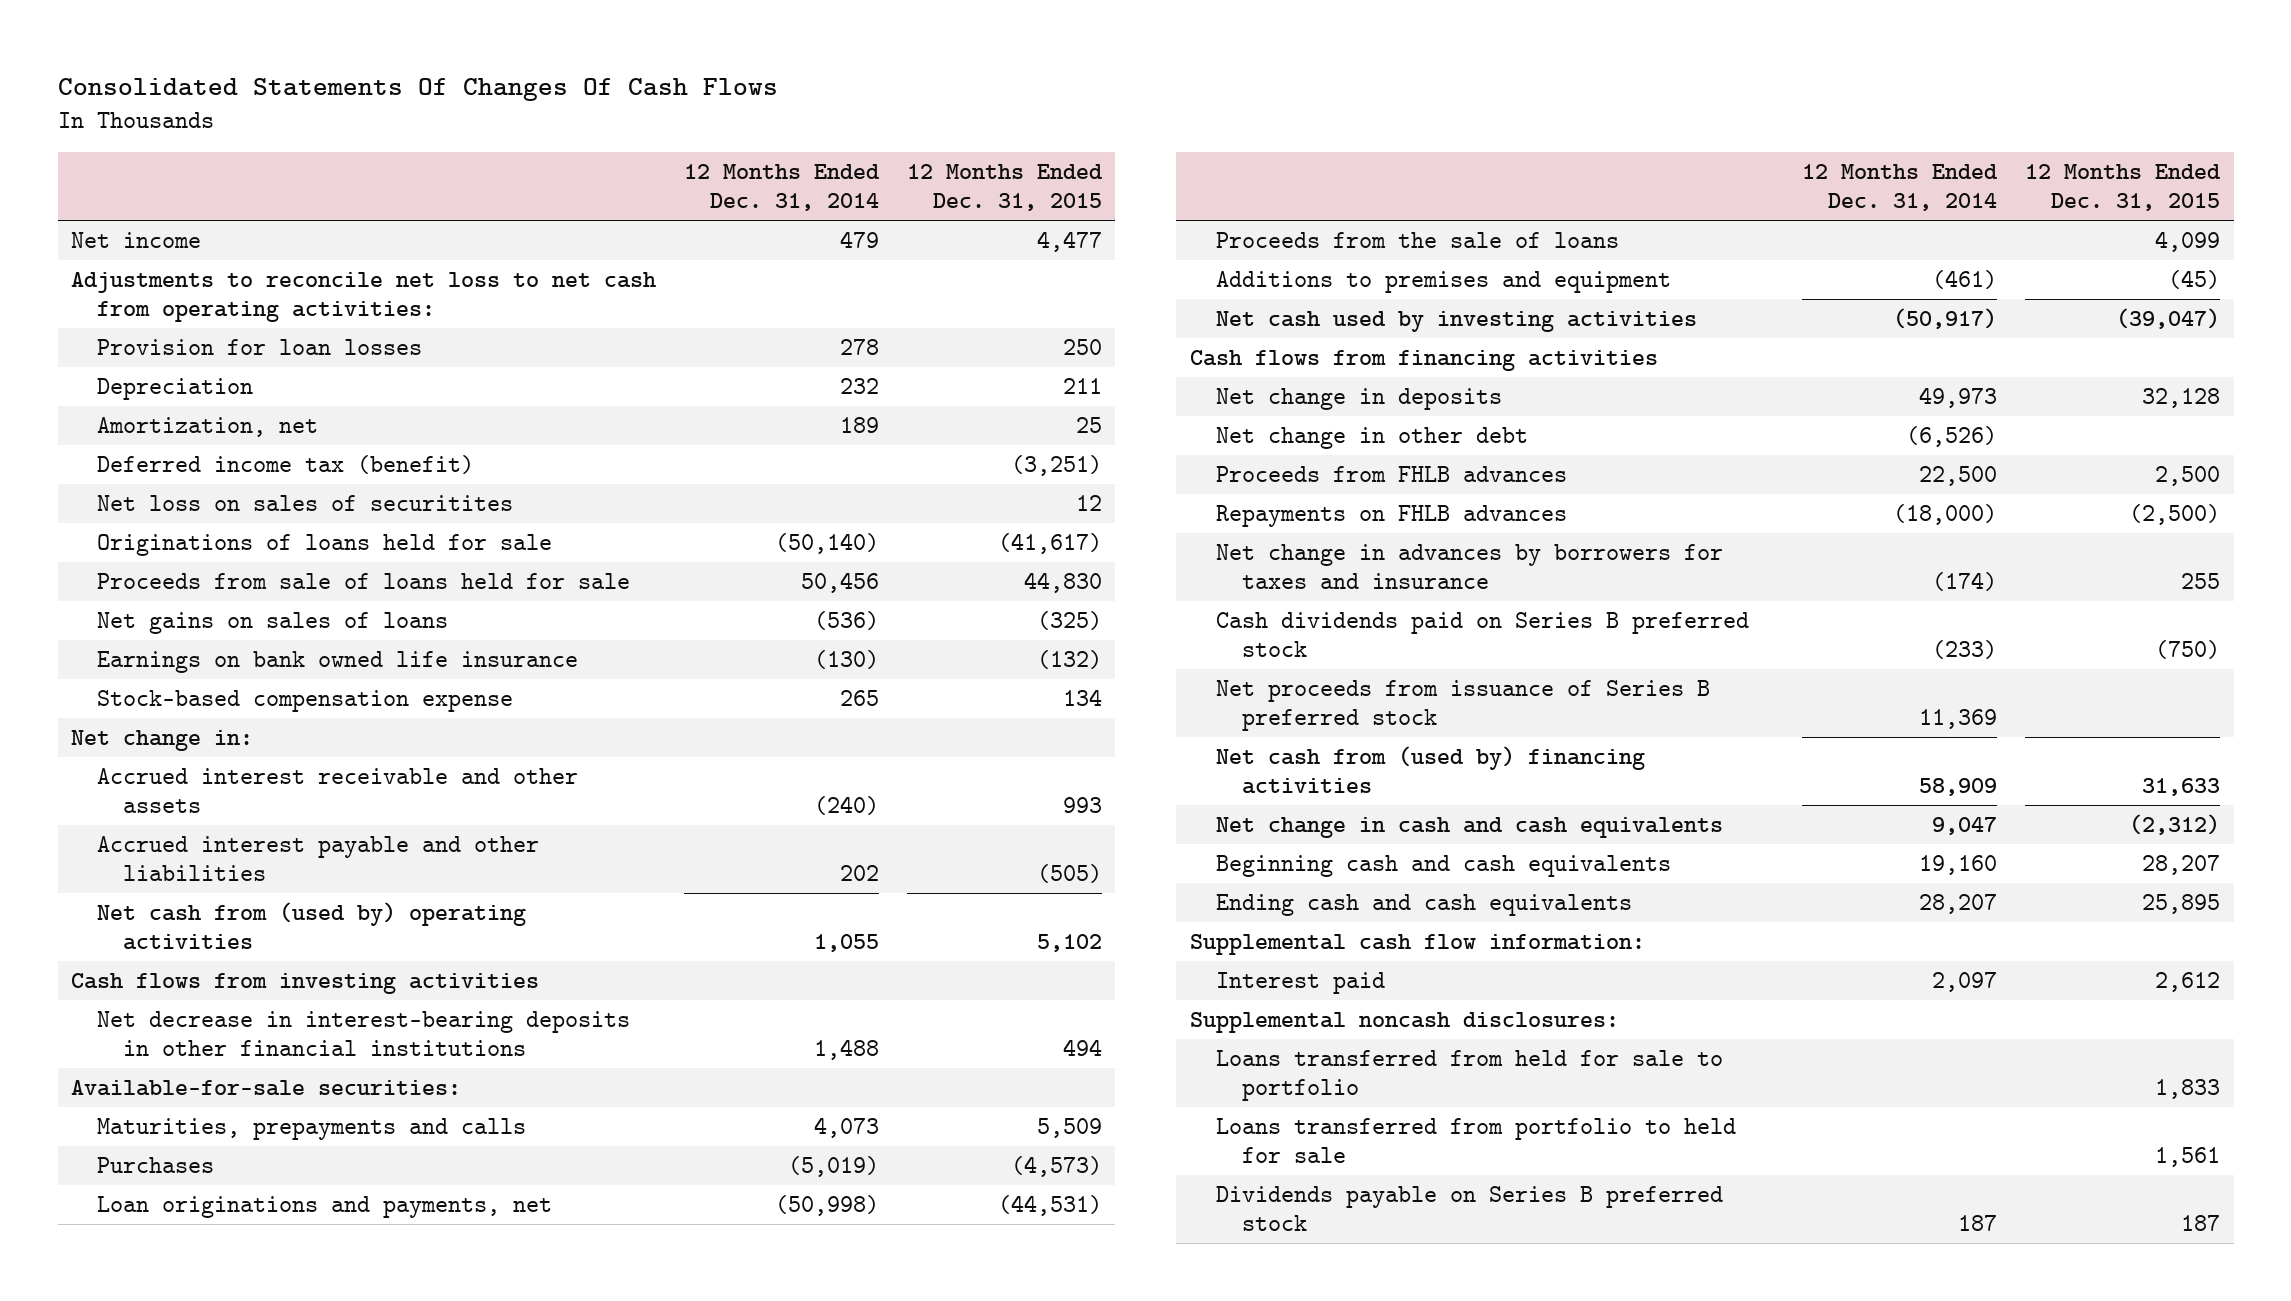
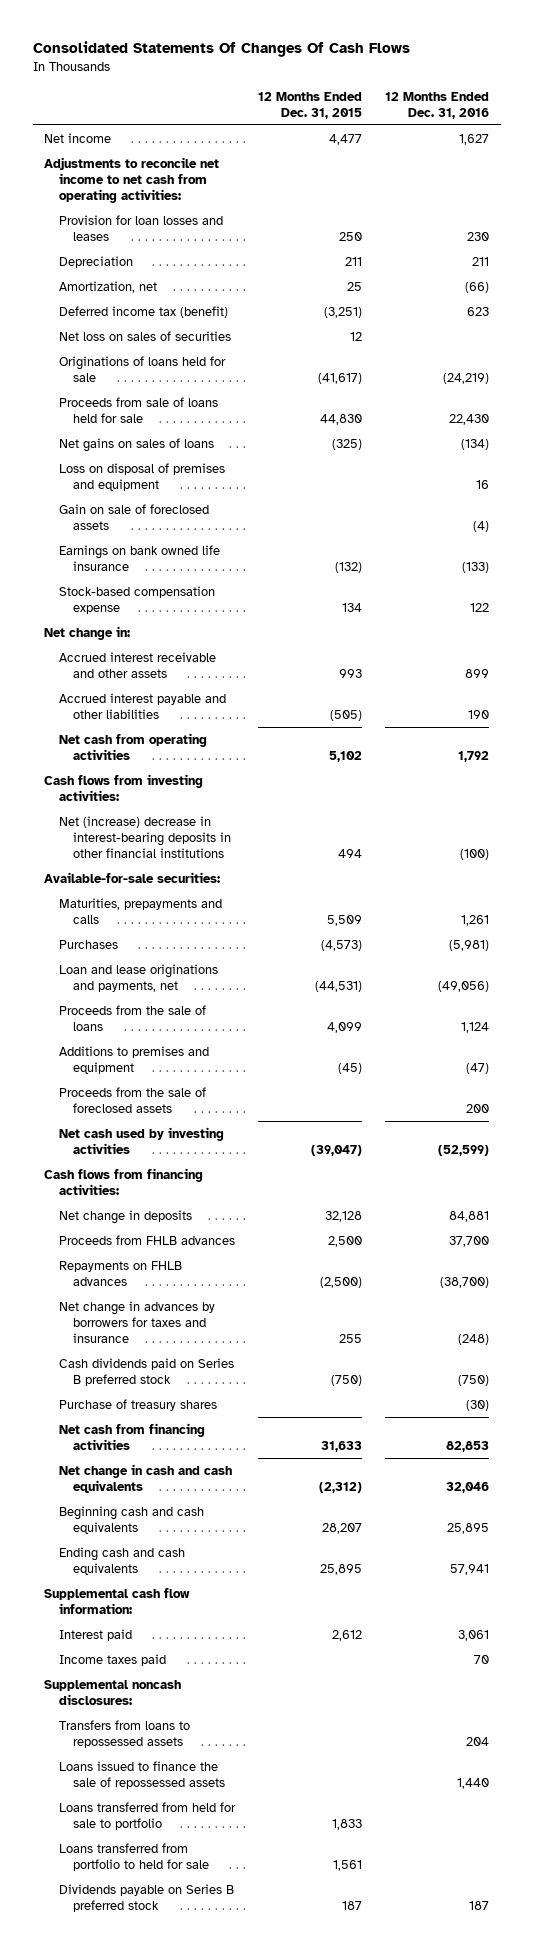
[683,163,880,212] 12 Months Ended Dec. 31, 2014 -> none
none -> [385,91,490,119] 12 Months Ended Dec. 31, 2016
[71,271,657,323] Adjustments to reconcile net loss to net cash from operating activities: -> [44,156,220,204] Adjustments to reconcile net income to net cash from operating activities:
[97,338,423,355] Provision for loan losses -> [58,214,223,242] Provision for loan losses and leases
[97,494,514,511] Net loss on sales of securitites -> [58,330,231,341] Net loss on sales of securities
none -> [58,462,225,492] Loss on disposal of premises and equipment
none -> [58,503,209,531] Gain on sale of foreclosed assets
[97,901,527,951] Net cash from (used by) operating activities -> [58,732,207,761] Net cash from operating activities
[71,972,540,994] Cash flows from investing activities -> [44,773,204,802] Cash flows from investing activities:
[97,1010,631,1057] Net decrease in interest-bearing deposits in other financial institutions -> [58,815,231,859] Net (increase) decrease in interest-bearing deposits in other financial institutions
[97,1195,553,1218] Loan originations and payments, net -> [58,963,218,993] Loan and lease originations and payments, net
none -> [58,1086,206,1114] Proceeds from the sale of foreclosed assets
[1189,349,1658,371] Cash flows from financing activities -> [44,1167,204,1196] Cash flows from financing activities:
[1215,426,1528,449] Net change in other debt -> none
[1215,679,1710,732] Net proceeds from issuance of Series B preferred stock -> none
none -> [58,1398,217,1411] Purchase of treasury shares
[1215,745,1645,795] Net cash from (used by) financing activities -> [58,1422,205,1451] Net cash from financing activities
none -> [58,1653,166,1666] Income taxes paid
none -> [58,1719,190,1749] Transfers from loans to repossessed assets
none -> [58,1760,225,1790] Loans issued to finance the sale of repossessed assets

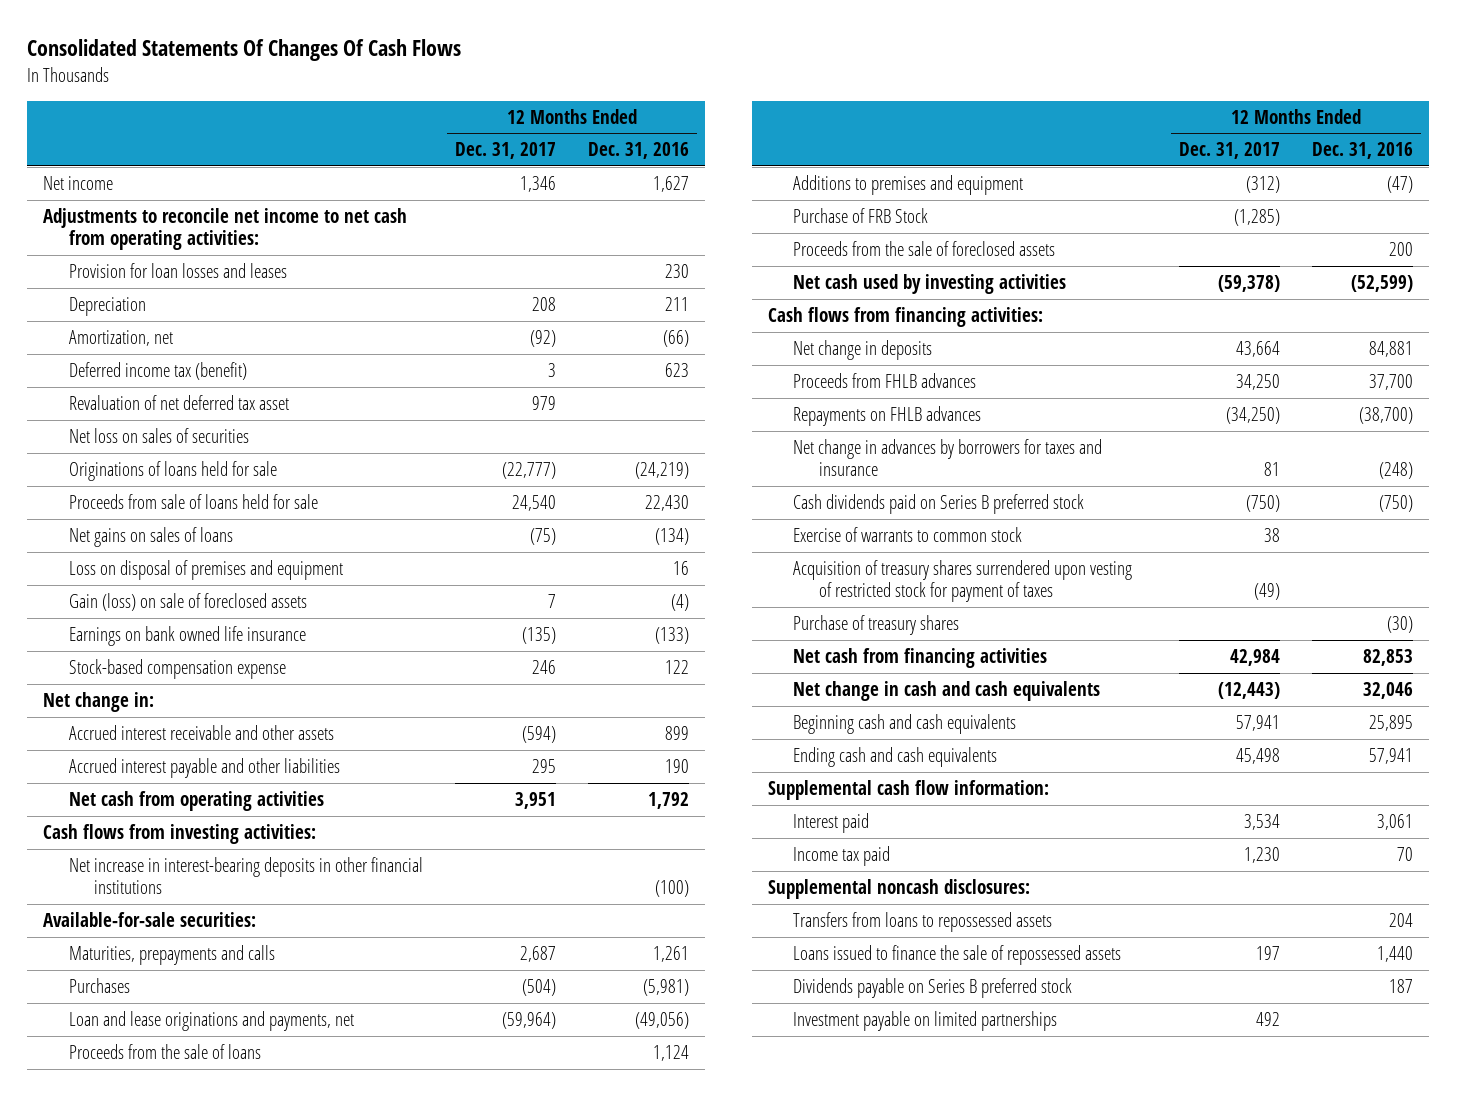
[257,91,362,119] 12 Months Ended Dec. 31, 2015 -> none
none -> [454,142,556,160] Dec. 31, 2017
none -> [68,394,289,410] Revaluation of net deferred tax asset
[58,503,209,531] Gain on sale of foreclosed assets -> [68,592,307,611] Gain (loss) on sale of foreclosed assets
[58,815,231,859] Net (increase) decrease in interest-bearing deposits in other financial institutions -> [68,856,423,894] Net increase in interest-bearing deposits in other financial institutions
none -> [793,207,929,223] Purchase of FRB Stock
none -> [793,526,1023,542] Exercise of warrants to common stock
none -> [793,559,1133,602] Acquisition of treasury shares surrendered upon vesting of restricted stock for payment of taxes
[58,1653,166,1666] Income taxes paid -> [793,845,891,866] Income tax paid
[58,1801,236,1831] Loans transferred from held for sale to portfolio -> none
[58,1842,209,1872] Loans transferred from portfolio to held for sale -> none
none -> [793,1010,1058,1031] Investment payable on limited partnerships

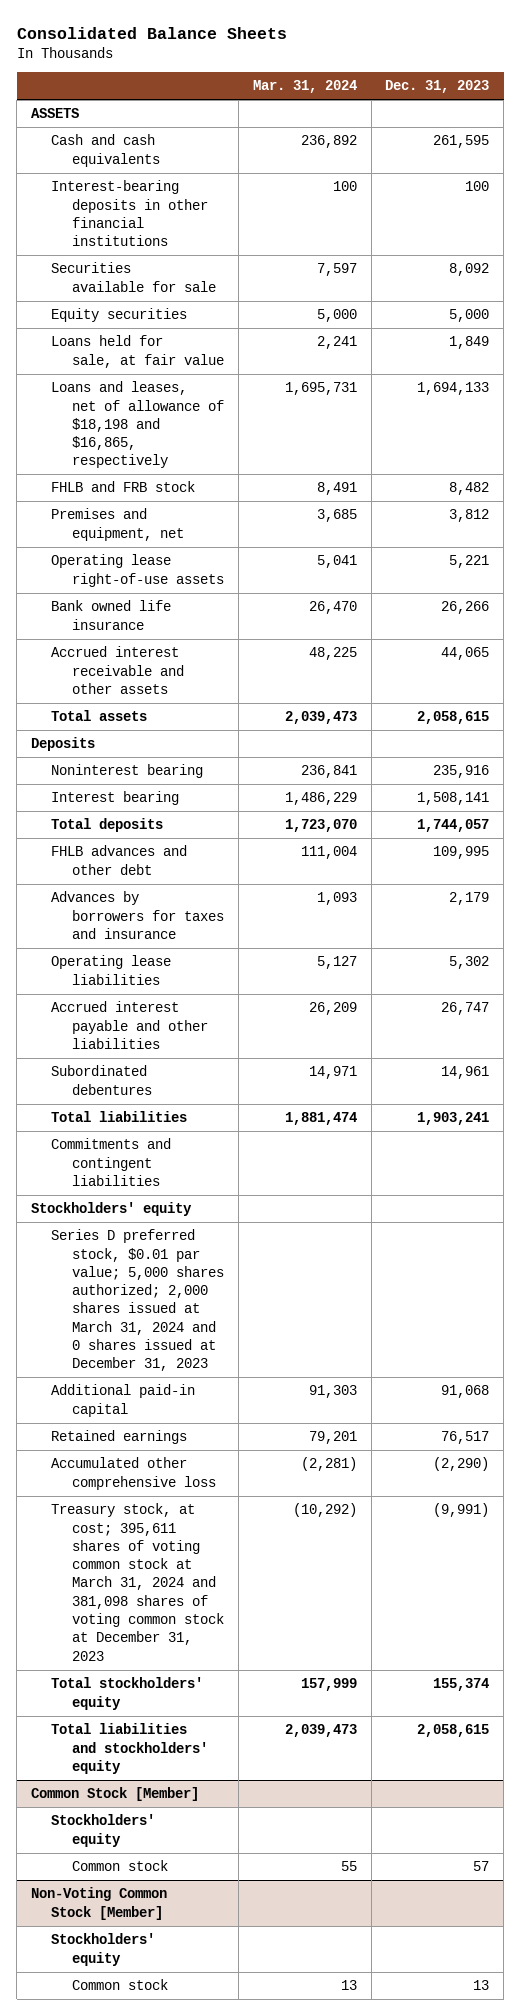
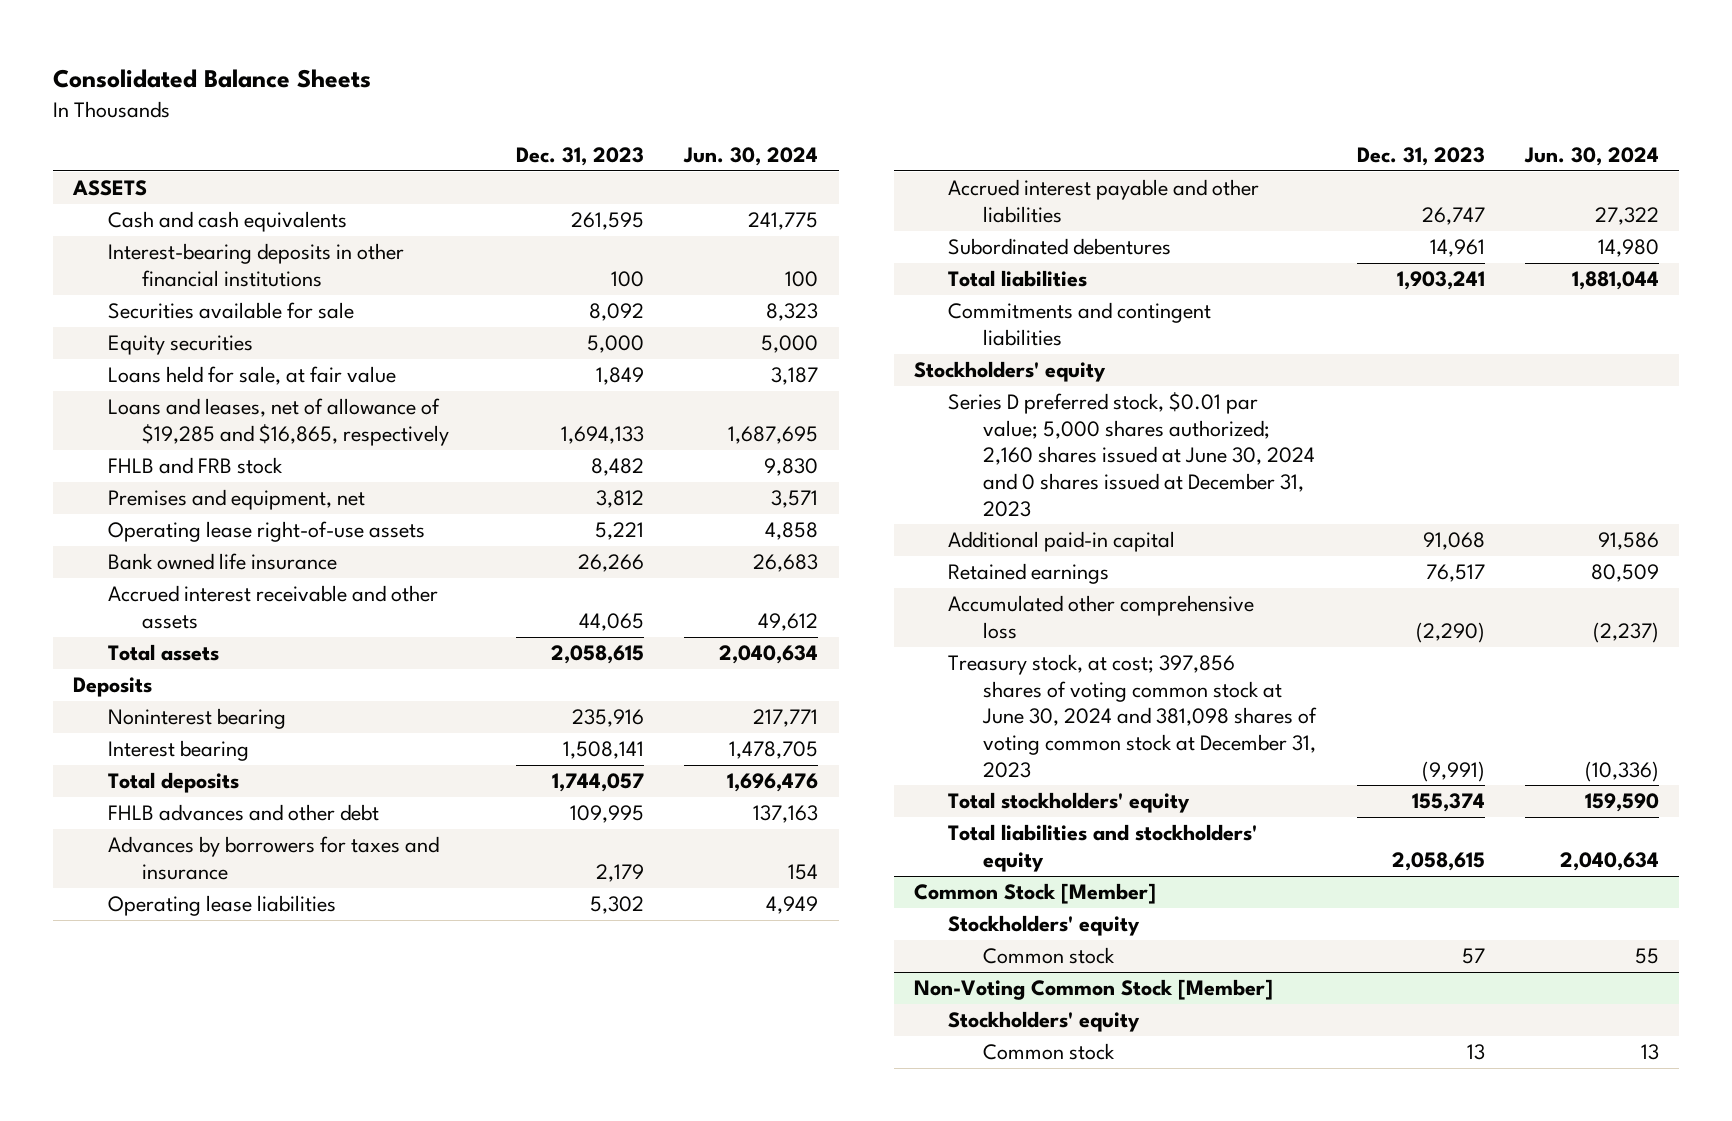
[252,80,357,94] Mar. 31, 2024 -> none
none -> [683,146,819,166] Jun. 30, 2024
[51,381,225,469] Loans and leases, net of allowance of $18,198 and $16,865, respectively -> [107,398,450,446] Loans and leases, net of allowance of $19,285 and $16,865, respectively
[51,1229,225,1372] Series D preferred stock, $0.01 par value; 5,000 shares authorized; 2,000 shares issued at March 31, 2024 and 0 shares issued at December 31, 2023 -> [948,392,1316,517] Series D preferred stock, $0.01 par value; 5,000 shares authorized; 2,160 shares issued at June 30, 2024 and 0 shares issued at December 31, 2023
[51,1503,225,1661] Treasury stock, at cost; 395,611 shares of voting common stock at March 31, 2024 and 381,098 shares of voting common stock at December 31, 2023 -> [948,654,1318,778] Treasury stock, at cost; 397,856 shares of voting common stock at June 30, 2024 and 381,098 shares of voting common stock at December 31, 2023

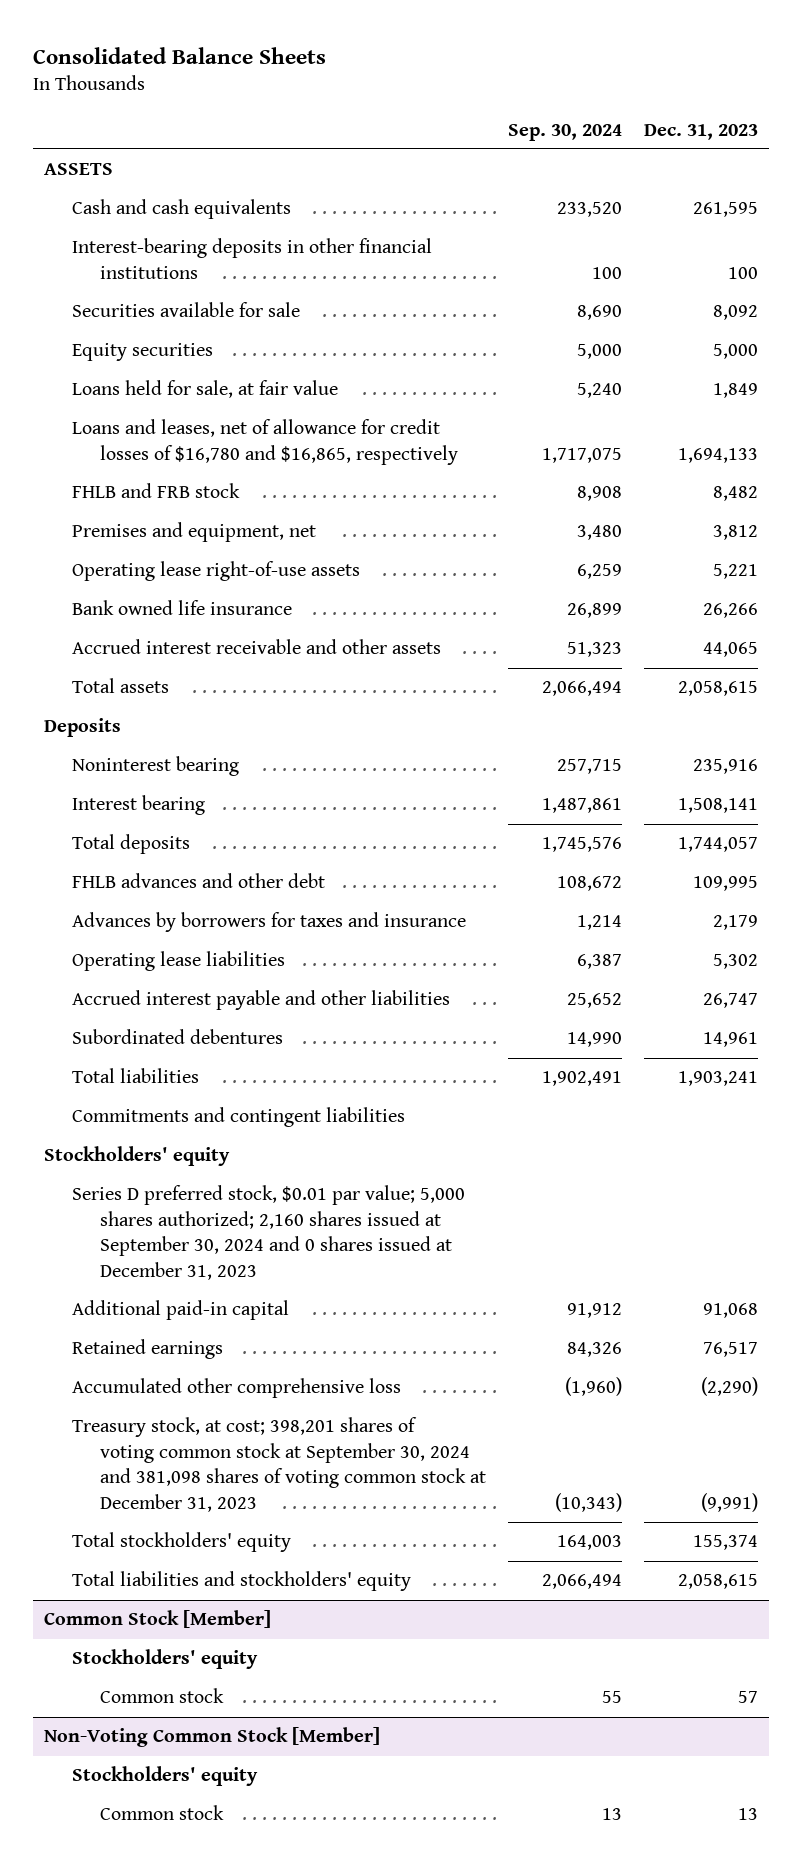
[683,146,819,166] Jun. 30, 2024 -> none
none -> [507,123,622,141] Sep. 30, 2024
[107,398,450,446] Loans and leases, net of allowance of $19,285 and $16,865, respectively -> [71,419,458,465] Loans and leases, net of allowance for credit losses of $16,780 and $16,865, respectively
[948,392,1316,517] Series D preferred stock, $0.01 par value; 5,000 shares authorized; 2,160 shares issued at June 30, 2024 and 0 shares issued at December 31, 2023 -> [71,1185,465,1280] Series D preferred stock, $0.01 par value; 5,000 shares authorized; 2,160 shares issued at September 30, 2024 and 0 shares issued at December 31, 2023
[948,654,1318,778] Treasury stock, at cost; 397,856 shares of voting common stock at June 30, 2024 and 381,098 shares of voting common stock at December 31, 2023 -> [71,1417,486,1512] Treasury stock, at cost; 398,201 shares of voting common stock at September 30, 2024 and 381,098 shares of voting common stock at December 31, 2023

